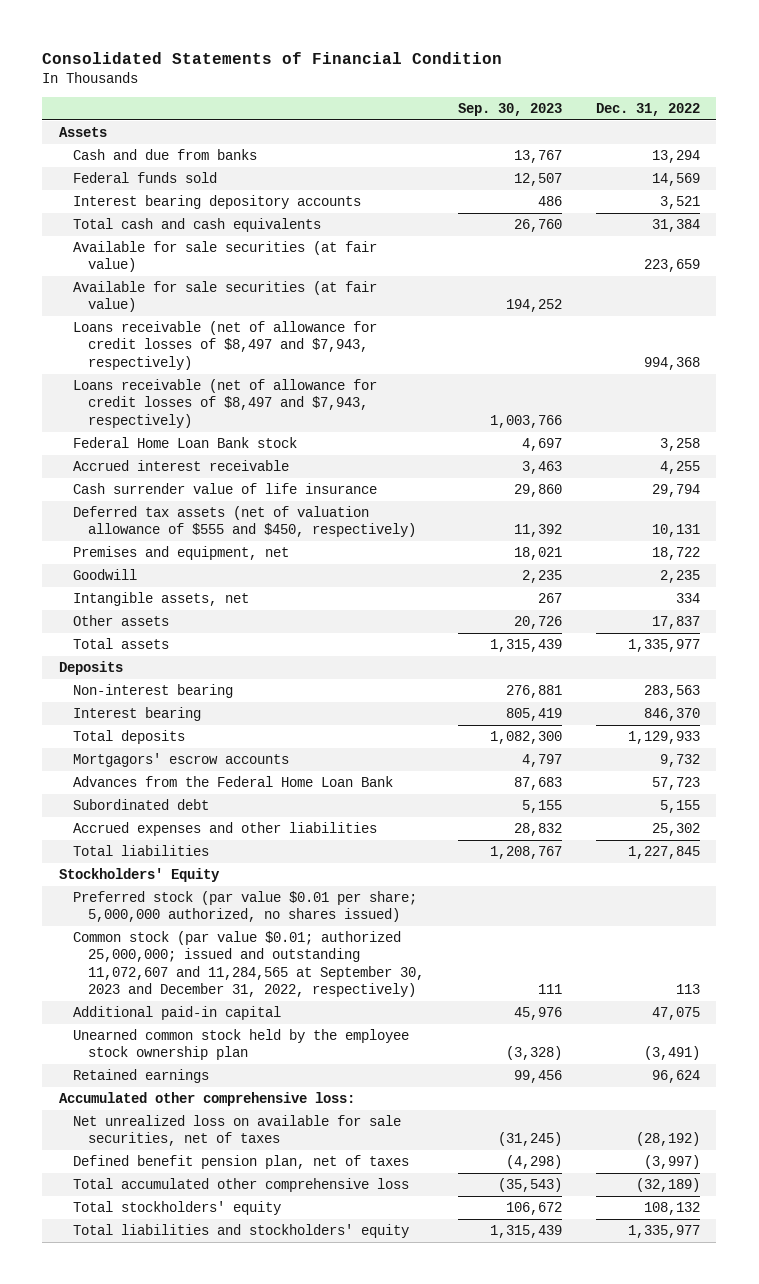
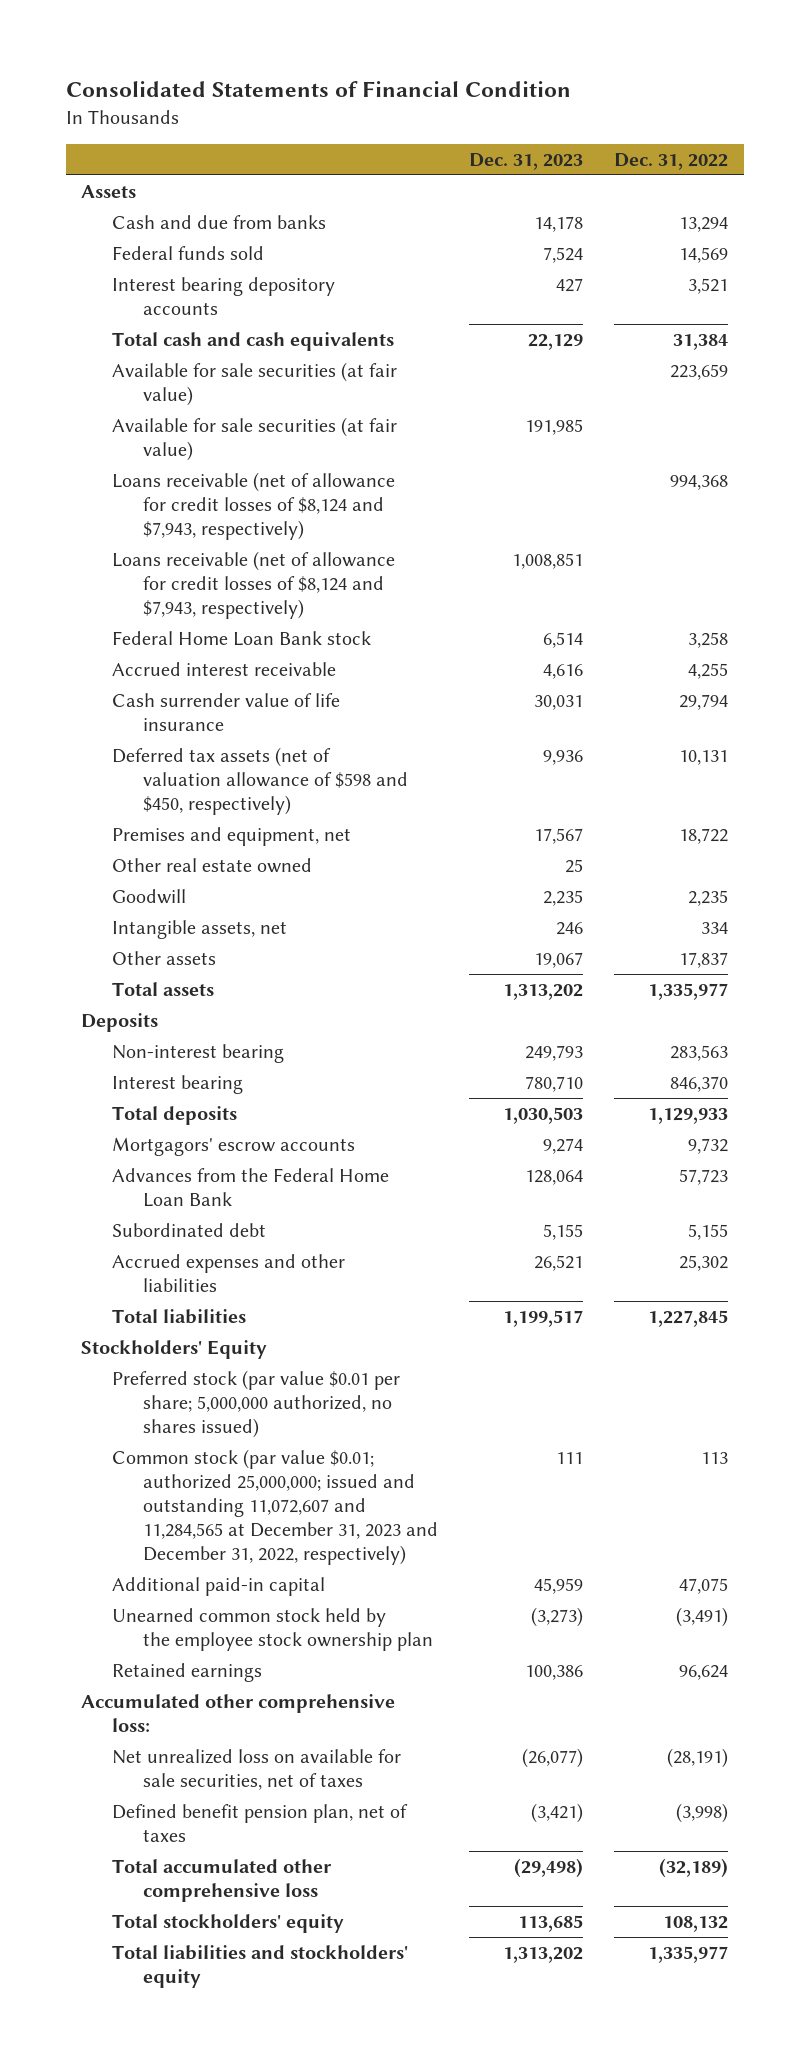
[457,102,562,116] Sep. 30, 2023 -> none
none -> [469,152,584,170] Dec. 31, 2023
[73,321,378,370] Loans receivable (net of allowance for credit losses of $8,497 and $7,943, respectively) -> [112,472,396,541] Loans receivable (net of allowance for credit losses of $8,124 and $7,943, respectively)
[73,379,378,428] Loans receivable (net of allowance for credit losses of $8,497 and $7,943, respectively) -> [112,551,396,620] Loans receivable (net of allowance for credit losses of $8,124 and $7,943, respectively)
[73,506,416,538] Deferred tax assets (net of valuation allowance of $555 and $450, respectively) -> [112,747,409,816] Deferred tax assets (net of valuation allowance of $598 and $450, respectively)
none -> [112,858,313,874] Other real estate owned
[73,931,424,998] Common stock (par value $0.01; authorized 25,000,000; issued and outstanding 11,072,607 and 11,284,565 at September 30, 2023 and December 31, 2022, respectively) -> [112,1449,439,1566] Common stock (par value $0.01; authorized 25,000,000; issued and outstanding 11,072,607 and 11,284,565 at December 31, 2023 and December 31, 2022, respectively)
[635,1132,700,1147] (28,192) -> [667,1748,729,1769] (28,191)
[643,1155,700,1170] (3,997) -> [676,1803,729,1824] (3,998)

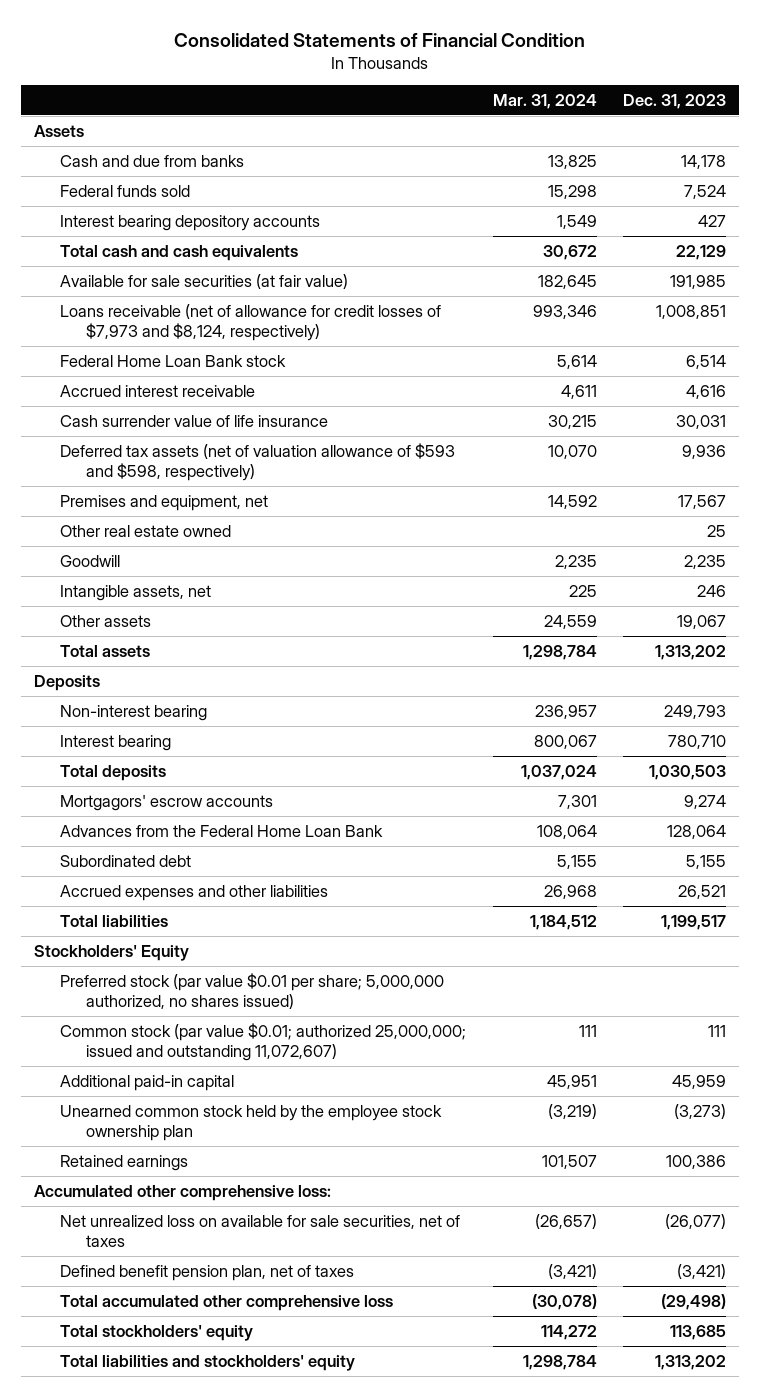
[614,152,729,170] Dec. 31, 2022 -> none
none -> [492,93,597,109] Mar. 31, 2024
[112,362,398,407] Available for sale securities (at fair value) -> none
[112,472,396,541] Loans receivable (net of allowance for credit losses of $8,124 and $7,943, respectively) -> none
[112,551,396,620] Loans receivable (net of allowance for credit losses of $8,124 and $7,943, respectively) -> [60,303,442,342] Loans receivable (net of allowance for credit losses of $7,973 and $8,124, respectively)
[112,747,409,816] Deferred tax assets (net of valuation allowance of $598 and $450, respectively) -> [60,442,456,482] Deferred tax assets (net of valuation allowance of $593 and $598, respectively)
[112,1449,439,1566] Common stock (par value $0.01; authorized 25,000,000; issued and outstanding 11,072,607 and 11,284,565 at December 31, 2023 and December 31, 2022, respectively) -> [60,1022,467,1062] Common stock (par value $0.01; authorized 25,000,000; issued and outstanding 11,072,607)

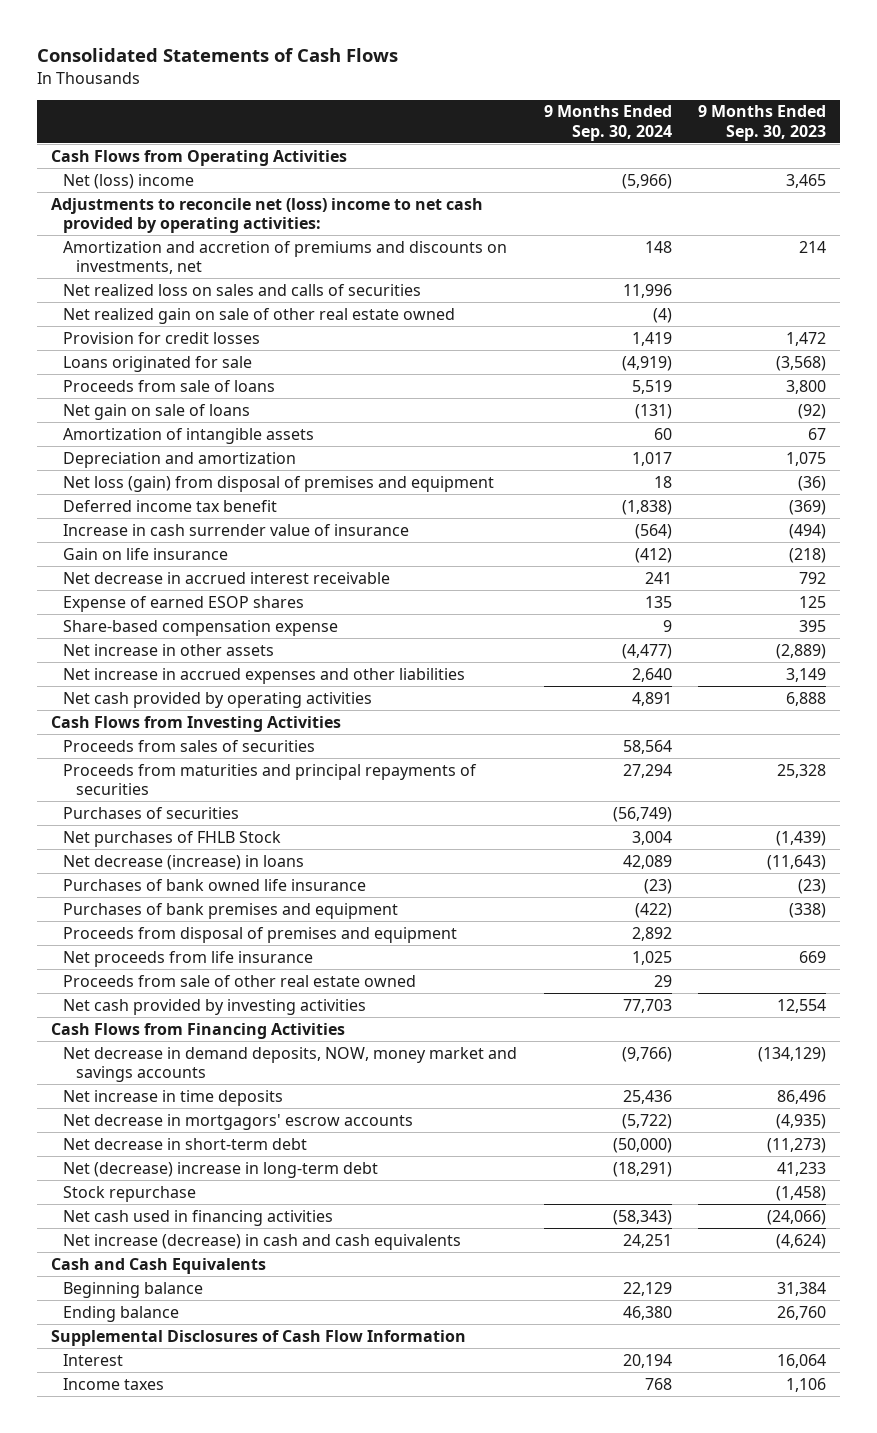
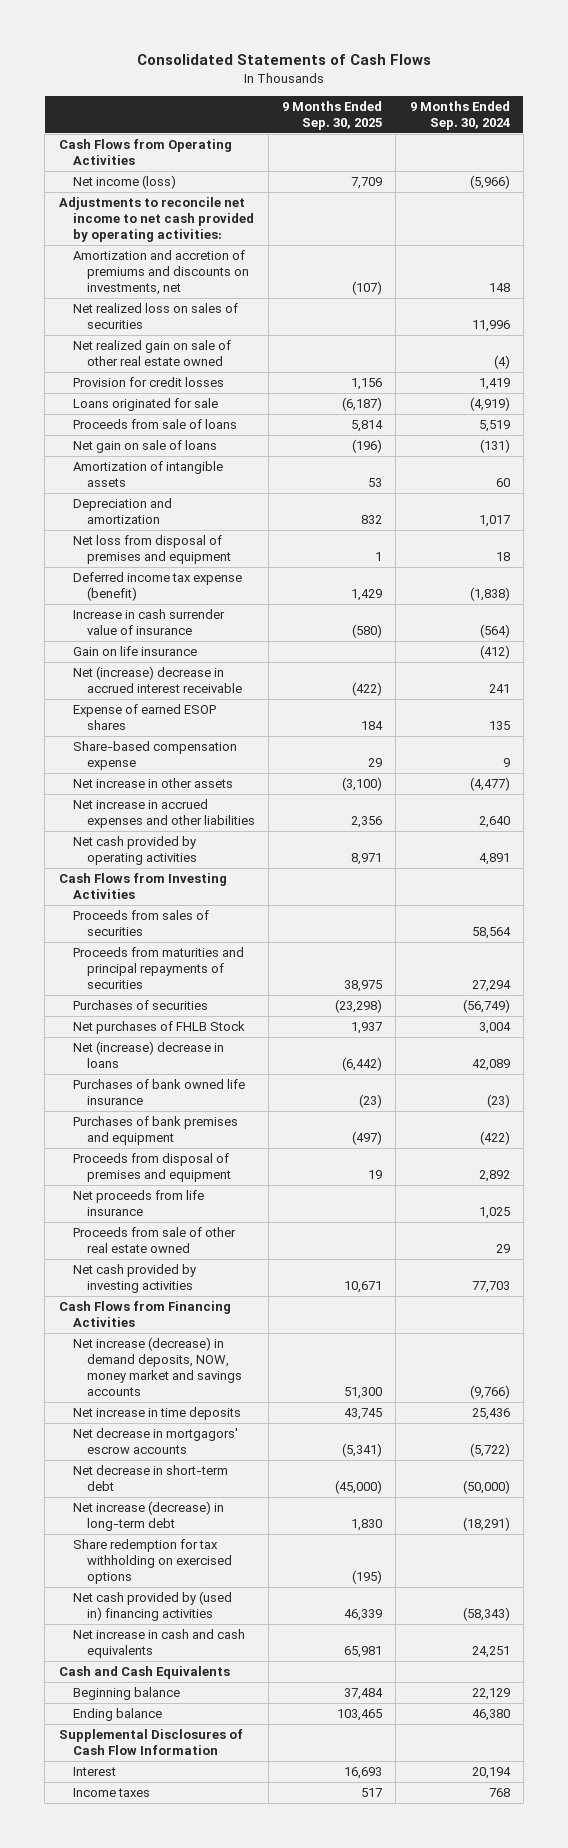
[698,105,827,141] 9 Months Ended Sep. 30, 2023 -> none
none -> [282,100,383,130] 9 Months Ended Sep. 30, 2025
[63,173,195,189] Net (loss) income -> [72,175,176,190] Net income (loss)
[50,197,483,233] Adjustments to reconcile net (loss) income to net cash provided by operating activities: -> [58,197,254,243] Adjustments to reconcile net income to net cash provided by operating activities:
[63,283,422,296] Net realized loss on sales and calls of securities -> [72,303,238,330] Net realized loss on sales of securities
[63,475,495,492] Net loss (gain) from disposal of premises and equipment -> [72,535,231,565] Net loss from disposal of premises and equipment
[63,499,278,512] Deferred income tax benefit -> [72,572,242,602] Deferred income tax expense (benefit)
[63,571,391,584] Net decrease in accrued interest receivable -> [72,666,242,694] Net (increase) decrease in accrued interest receivable
[63,854,305,870] Net decrease (increase) in loans -> [72,1041,224,1069] Net (increase) decrease in loans
[63,1046,518,1082] Net decrease in demand deposits, NOW, money market and savings accounts -> [72,1337,242,1397] Net increase (decrease) in demand deposits, NOW, money market and savings accounts
[63,1185,197,1202] Stock repurchase -> none
[63,1161,379,1178] Net (decrease) increase in long-term debt -> [72,1501,224,1532] Net increase (decrease) in long-term debt
none -> [72,1539,232,1585] Share redemption for tax withholding on exercised options
[63,1209,334,1226] Net cash used in financing activities -> [72,1591,232,1622] Net cash provided by (used in) financing activities
[63,1233,462,1250] Net increase (decrease) in cash and cash equivalents -> [72,1629,245,1659] Net increase in cash and cash equivalents

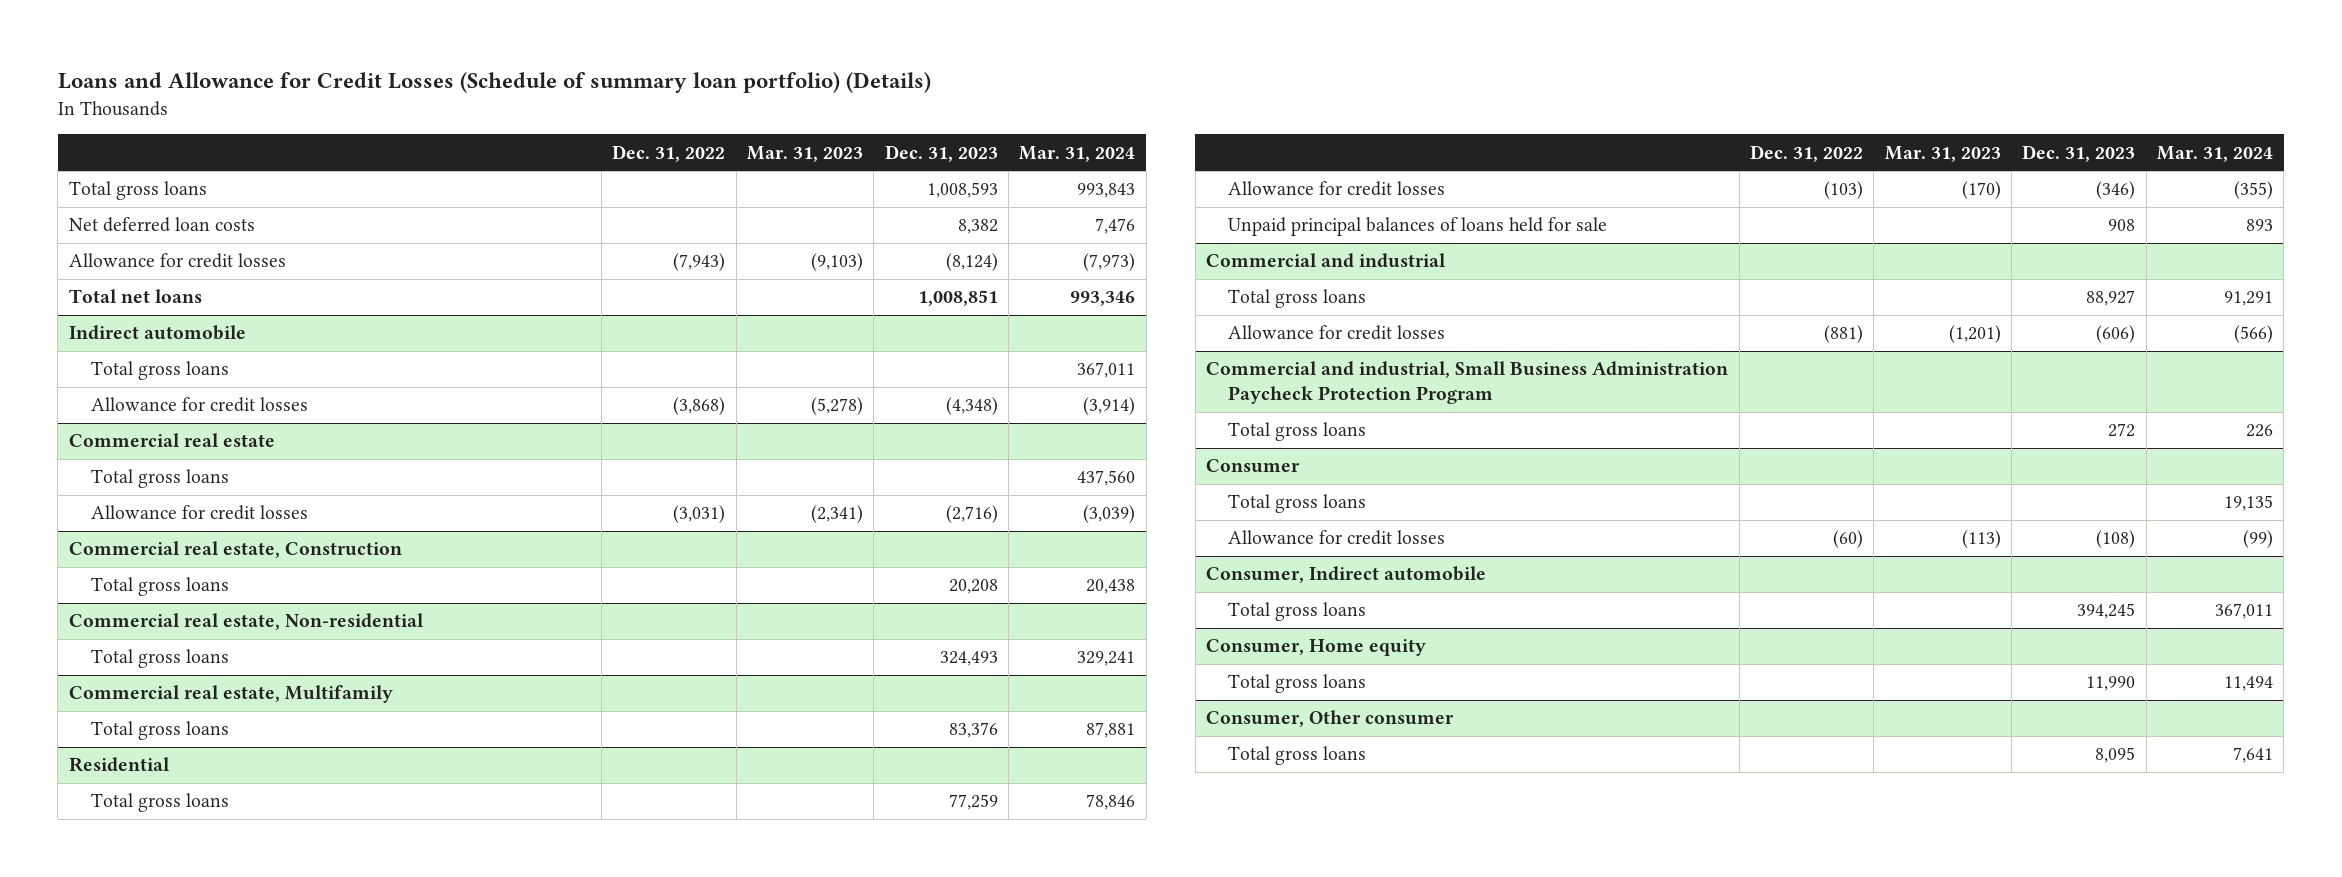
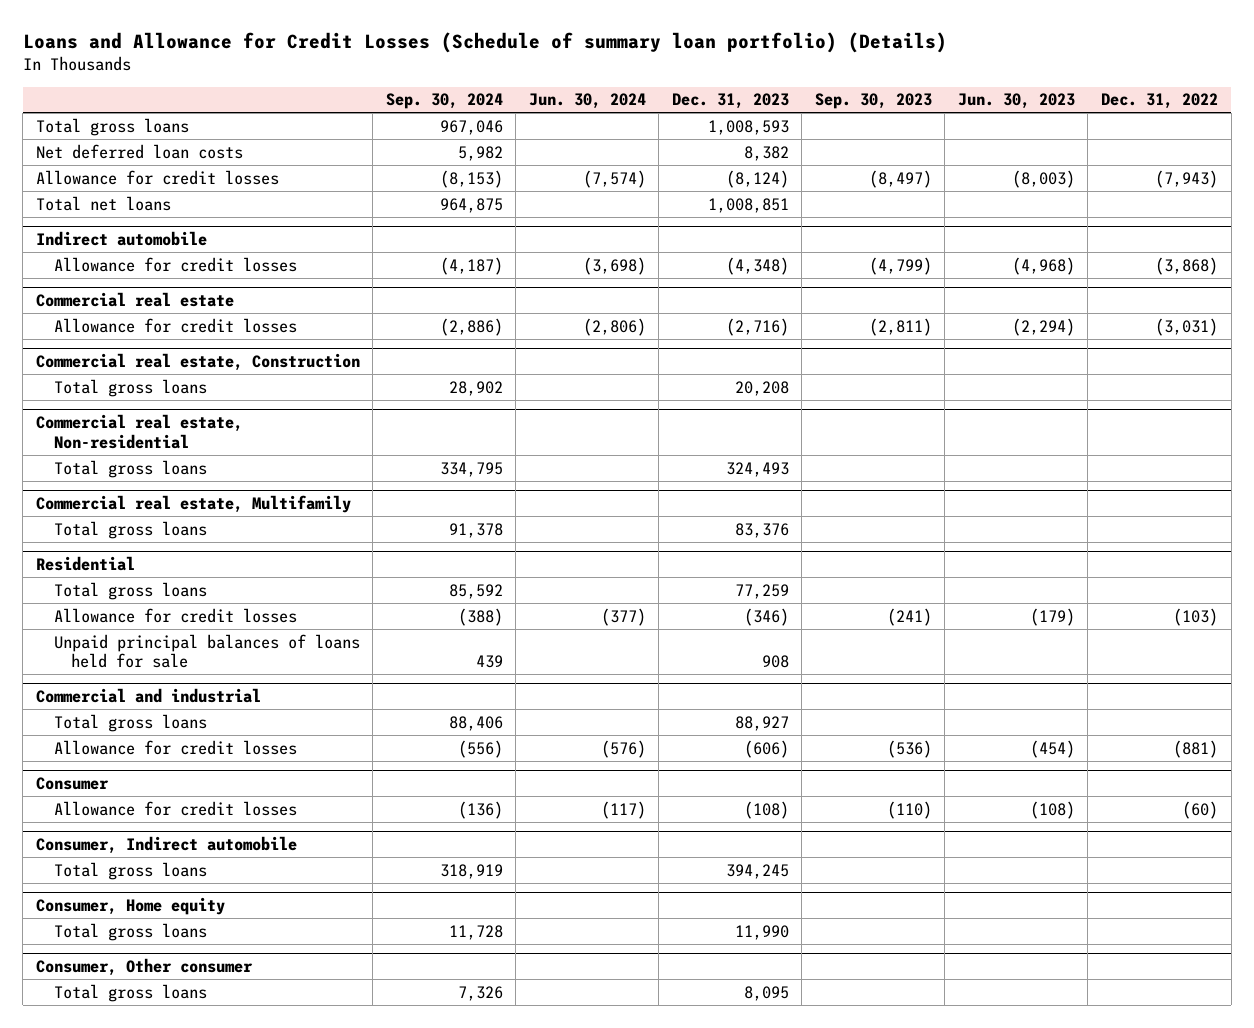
[747,145,864,162] Mar. 31, 2023 -> none
[1019,145,1136,162] Mar. 31, 2024 -> none
none -> [385,93,503,110] Sep. 30, 2024
none -> [528,93,646,110] Jun. 30, 2024
none -> [814,93,932,110] Sep. 30, 2023
none -> [957,93,1075,110] Jun. 30, 2023
[90,361,229,381] Total gross loans -> none
[90,469,229,489] Total gross loans -> none
[1206,361,1729,405] Commercial and industrial, Small Business Administration Paycheck Protection Program -> none
[1228,422,1367,442] Total gross loans -> none
[1228,494,1367,514] Total gross loans -> none

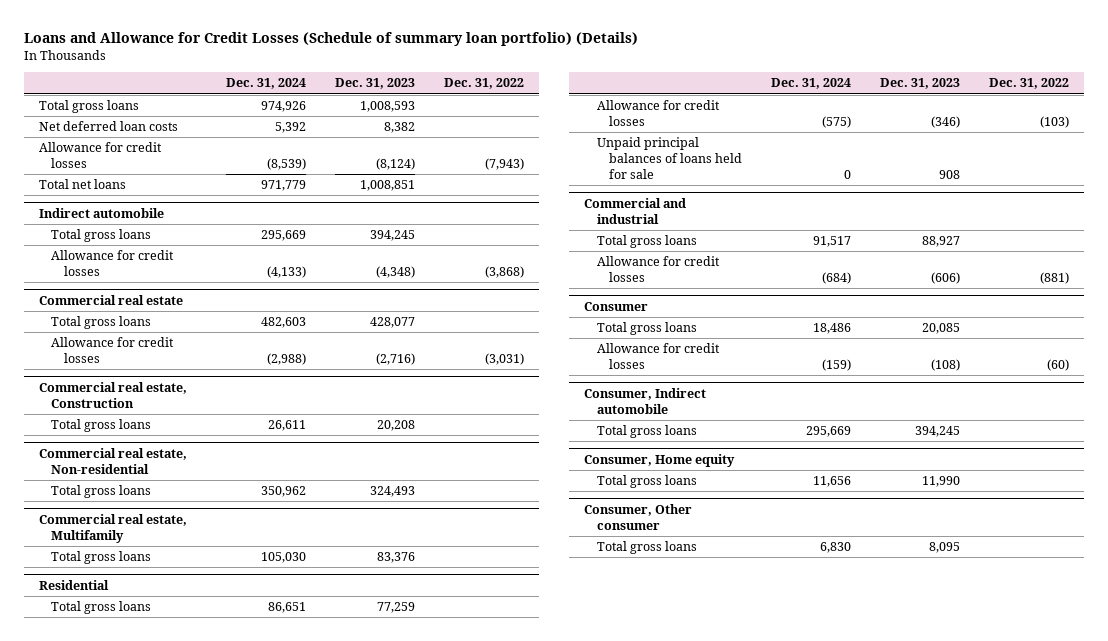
[385,93,503,110] Sep. 30, 2024 -> none
[528,93,646,110] Jun. 30, 2024 -> none
[814,93,932,110] Sep. 30, 2023 -> none
[957,93,1075,110] Jun. 30, 2023 -> none
none -> [226,78,307,90] Dec. 31, 2024
none -> [51,229,152,243] Total gross loans
none -> [51,316,152,330] Total gross loans
none -> [596,322,697,336] Total gross loans

